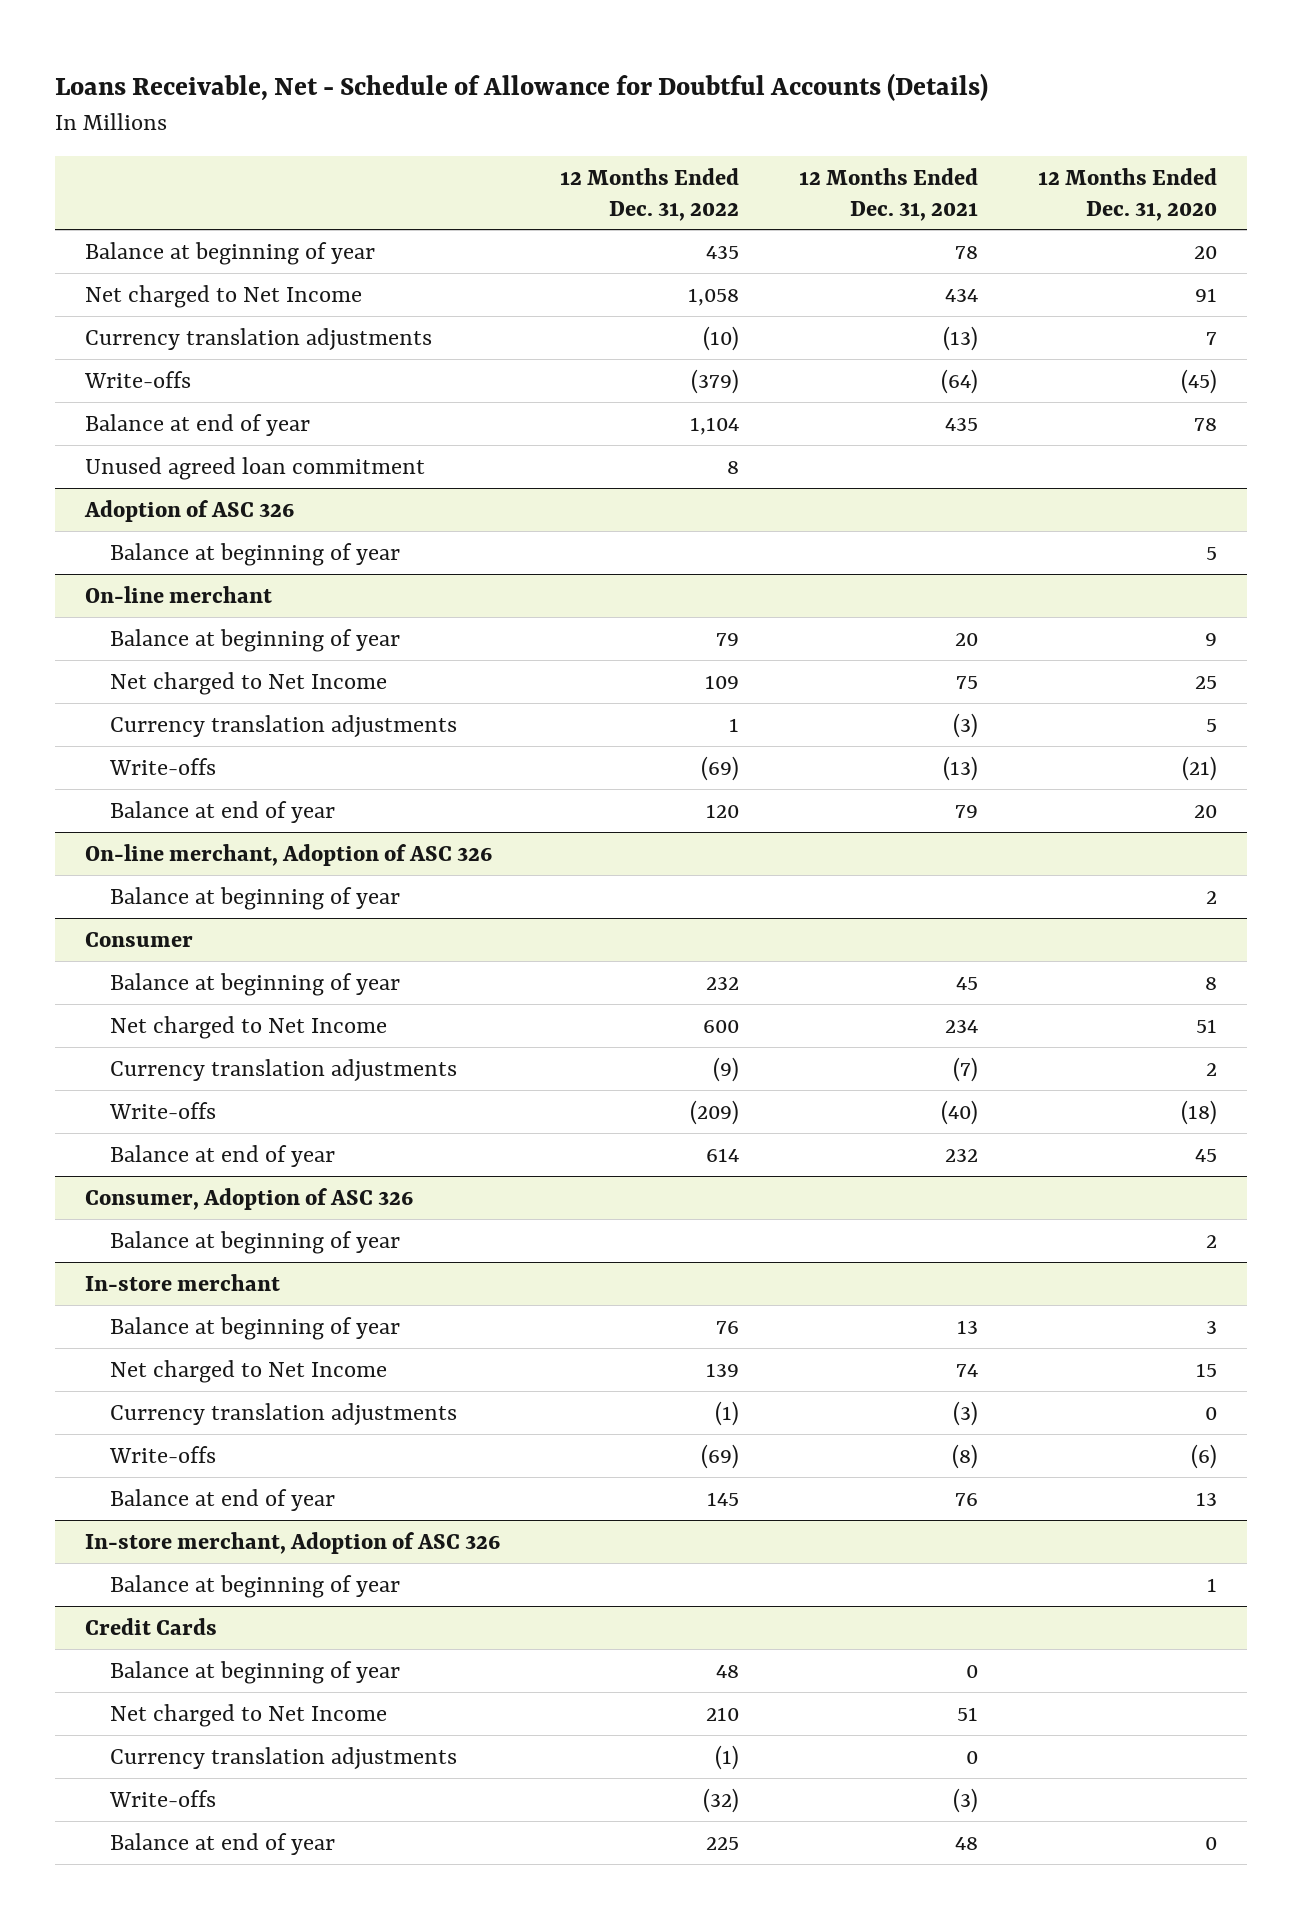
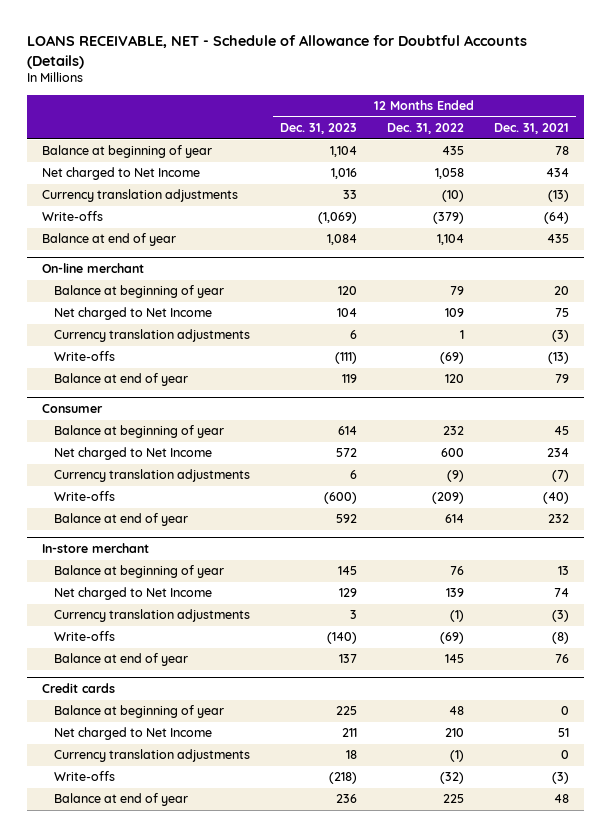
[54,73,988,102] Loans Receivable, Net - Schedule of Allowance for Doubtful Accounts (Details) -> [26,35,527,69] LOANS RECEIVABLE, NET - Schedule of Allowance for Doubtful Accounts (Details)
[1037,167,1217,221] 12 Months Ended Dec. 31, 2020 -> none
none -> [280,123,358,135] Dec. 31, 2023
[84,456,425,480] Unused agreed loan commitment -> none
[83,499,294,522] Adoption of ASC 326 -> none
[109,542,400,566] Balance at beginning of year -> none
[84,843,492,866] On-line merchant, Adoption of ASC 326 -> none
[109,886,400,910] Balance at beginning of year -> none
[84,1187,413,1210] Consumer, Adoption of ASC 326 -> none
[109,1230,400,1254] Balance at beginning of year -> none
[84,1531,500,1554] In-store merchant, Adoption of ASC 326 -> none
[109,1574,400,1598] Balance at beginning of year -> none
[84,1617,217,1635] Credit Cards -> [41,683,115,694] Credit cards

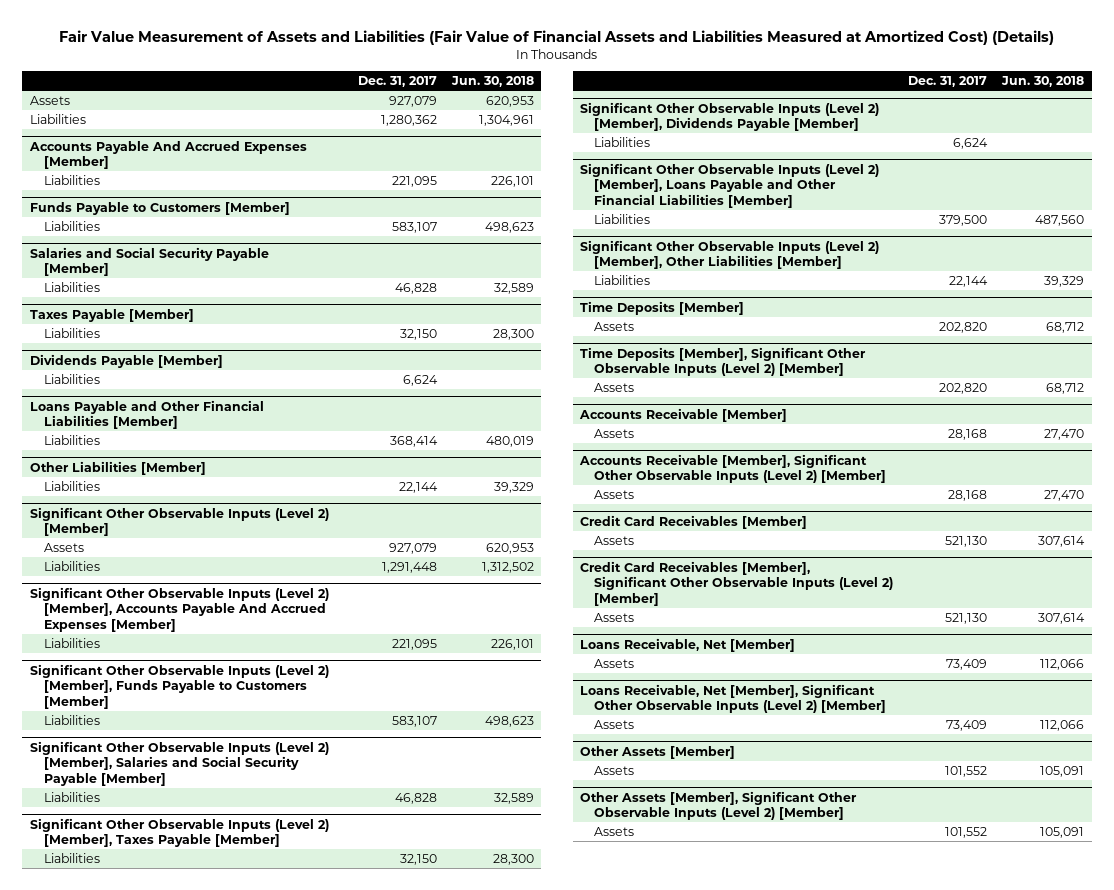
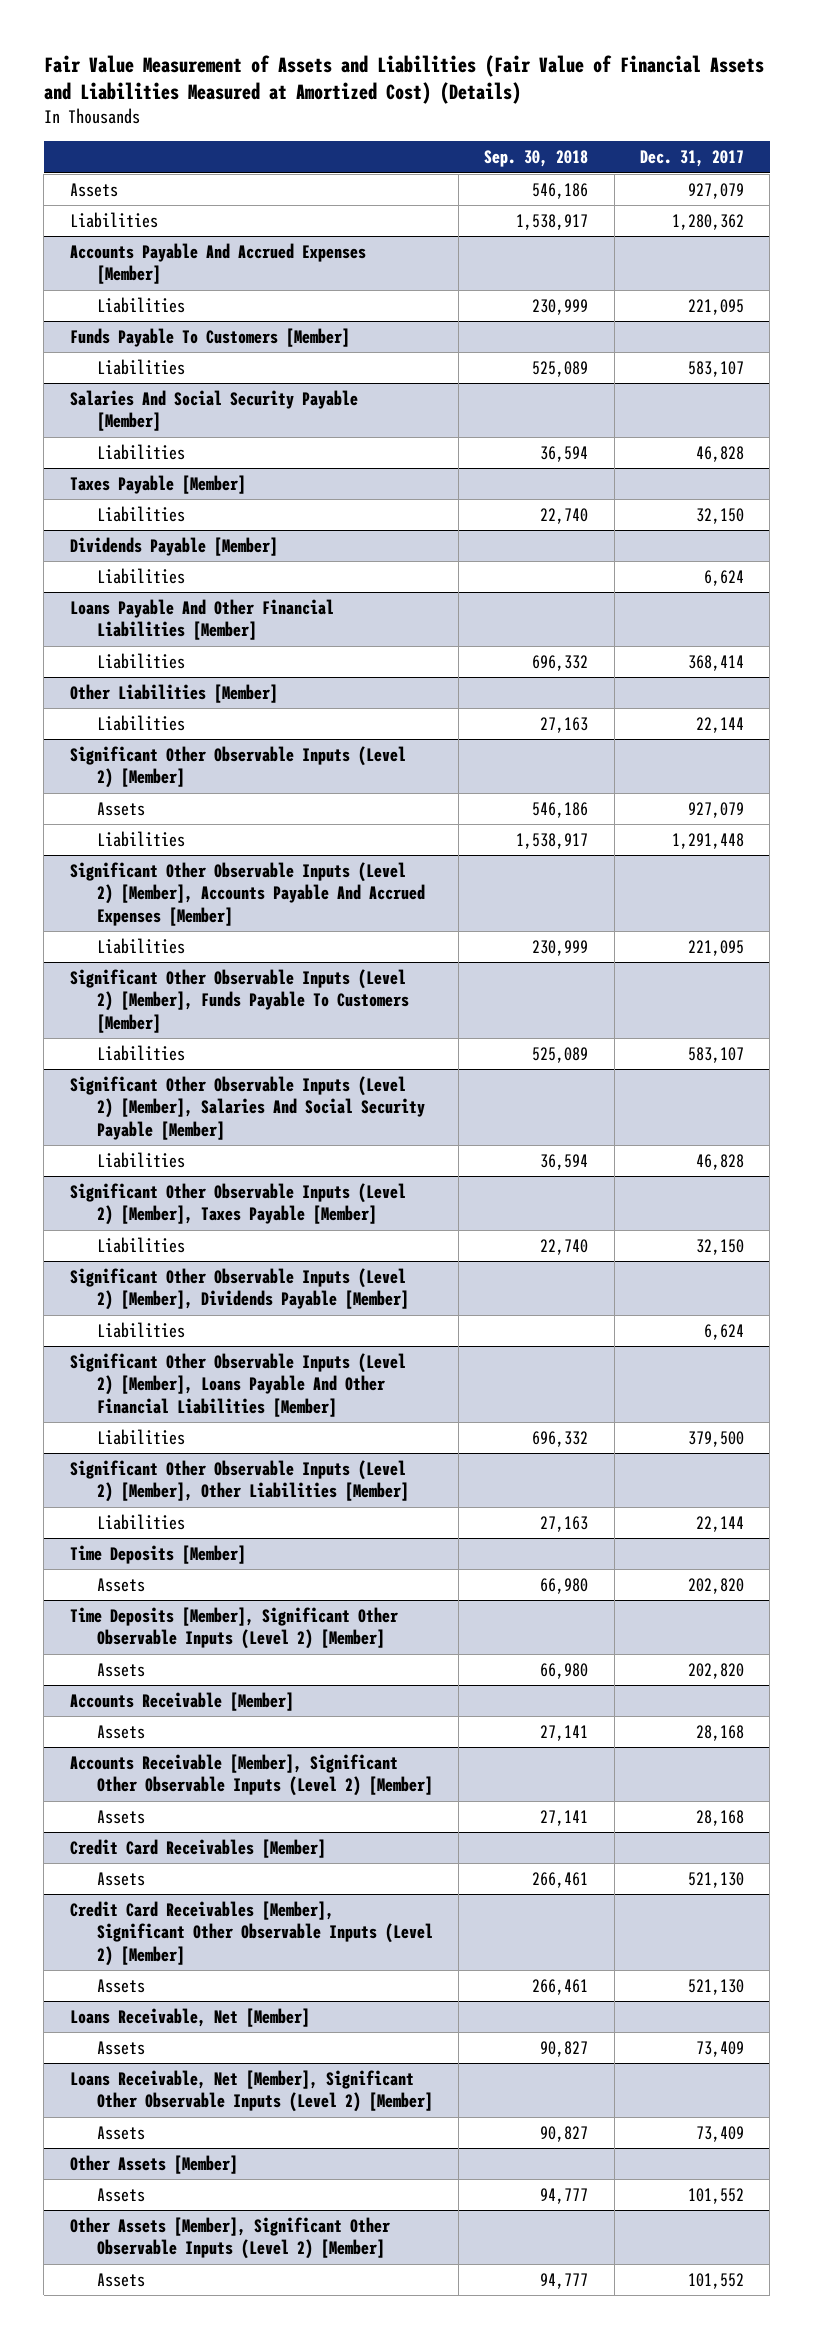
[450,76,534,88] Jun. 30, 2018 -> none
none -> [484,150,589,168] Sep. 30, 2018
[29,201,290,215] Funds Payable to Customers [Member] -> [69,327,350,347] Funds Payable To Customers [Member]
[29,246,269,277] Salaries and Social Security Payable [Member] -> [69,389,358,432] Salaries And Social Security Payable [Member]
[29,399,264,430] Loans Payable and Other Financial Liabilities [Member] -> [69,598,334,641] Loans Payable And Other Financial Liabilities [Member]
[29,663,329,709] Significant Other Observable Inputs (Level 2) [Member], Funds Payable to Customers [Member] -> [69,968,409,1033] Significant Other Observable Inputs (Level 2) [Member], Funds Payable To Customers [Member]
[29,740,329,786] Significant Other Observable Inputs (Level 2) [Member], Salaries and Social Security Payable [Member] -> [69,1075,425,1140] Significant Other Observable Inputs (Level 2) [Member], Salaries And Social Security Payable [Member]
[580,162,880,208] Significant Other Observable Inputs (Level 2) [Member], Loans Payable and Other Financial Liabilities [Member] -> [69,1352,406,1417] Significant Other Observable Inputs (Level 2) [Member], Loans Payable And Other Financial Liabilities [Member]

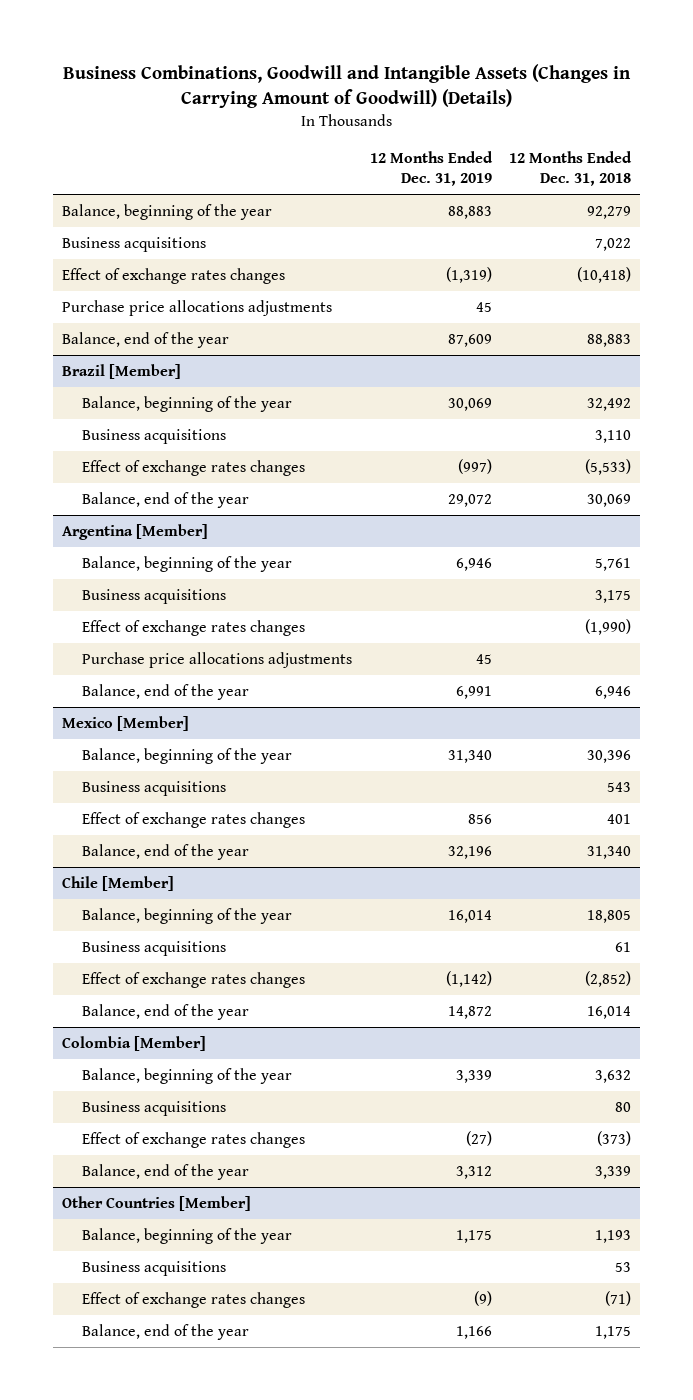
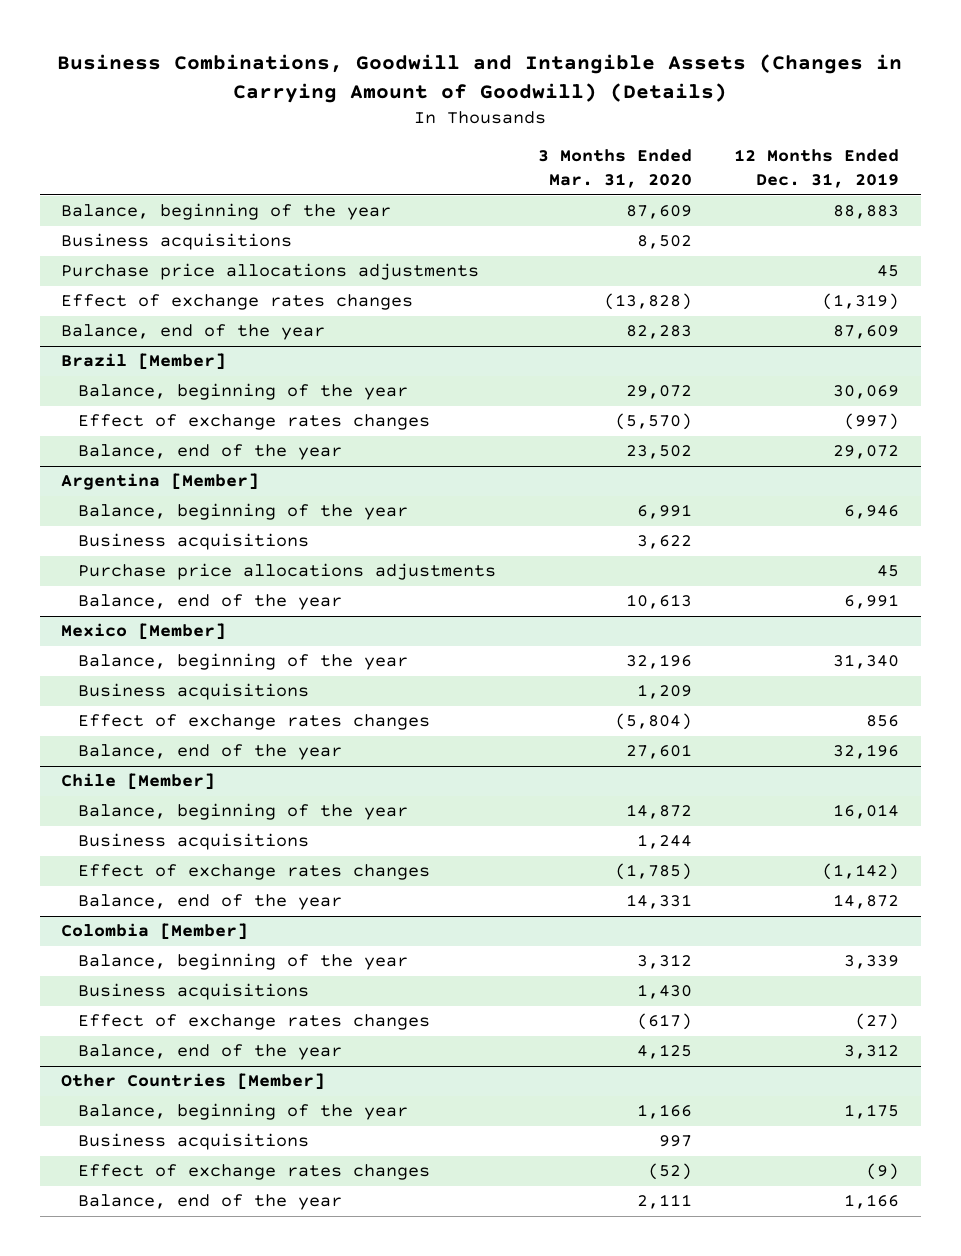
[509,151,633,186] 12 Months Ended Dec. 31, 2018 -> none
none -> [538,149,693,189] 3 Months Ended Mar. 31, 2020
[62,268,286,285] Effect of exchange rates changes -> [61,294,414,311] Effect of exchange rates changes
[82,429,227,445] Business acquisitions -> none
[82,620,306,637] Effect of exchange rates changes -> none

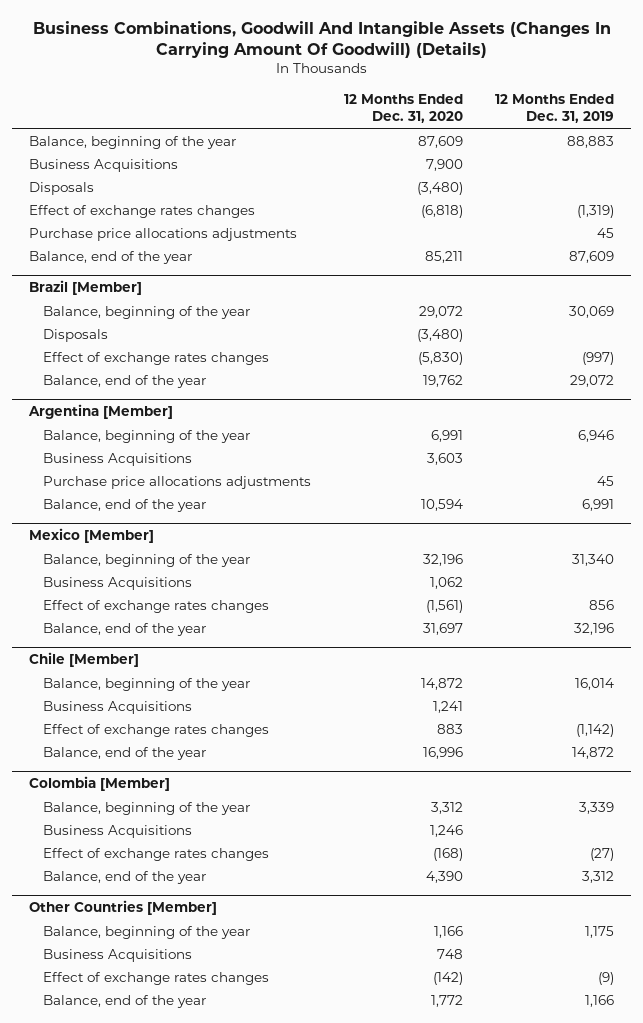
[57,53,903,103] Business Combinations, Goodwill and Intangible Assets (Changes in Carrying Amount of Goodwill) (Details) -> [32,20,611,58] Business Combinations, Goodwill And Intangible Assets (Changes In Carrying Amount Of Goodwill) (Details)
[538,149,693,189] 3 Months Ended Mar. 31, 2020 -> none
none -> [343,93,463,124] 12 Months Ended Dec. 31, 2020
[61,233,293,251] Business acquisitions -> [28,158,178,172] Business Acquisitions
none -> [28,181,94,195] Disposals
[61,263,480,281] Purchase price allocations adjustments -> [28,227,297,241] Purchase price allocations adjustments
none -> [42,328,108,342] Disposals
[77,533,309,551] Business acquisitions -> [42,452,192,466] Business Acquisitions
[77,683,309,701] Business acquisitions -> [42,576,192,590] Business Acquisitions
[77,833,309,851] Business acquisitions -> [42,700,192,714] Business Acquisitions
[77,983,309,1001] Business acquisitions -> [42,824,192,838] Business Acquisitions
[77,1133,309,1151] Business acquisitions -> [42,948,192,962] Business Acquisitions

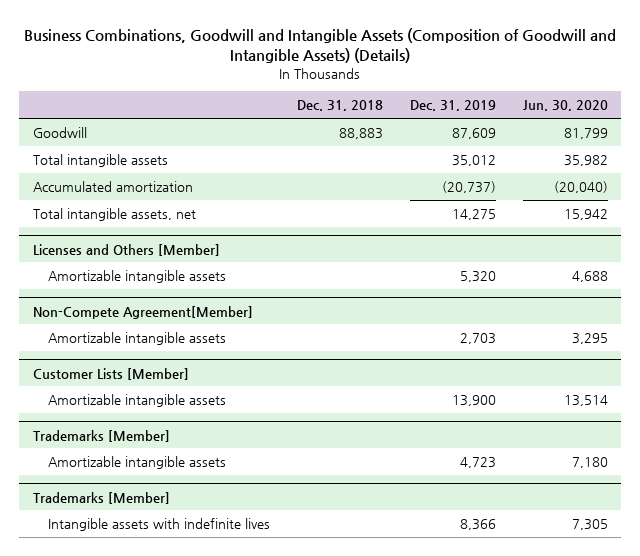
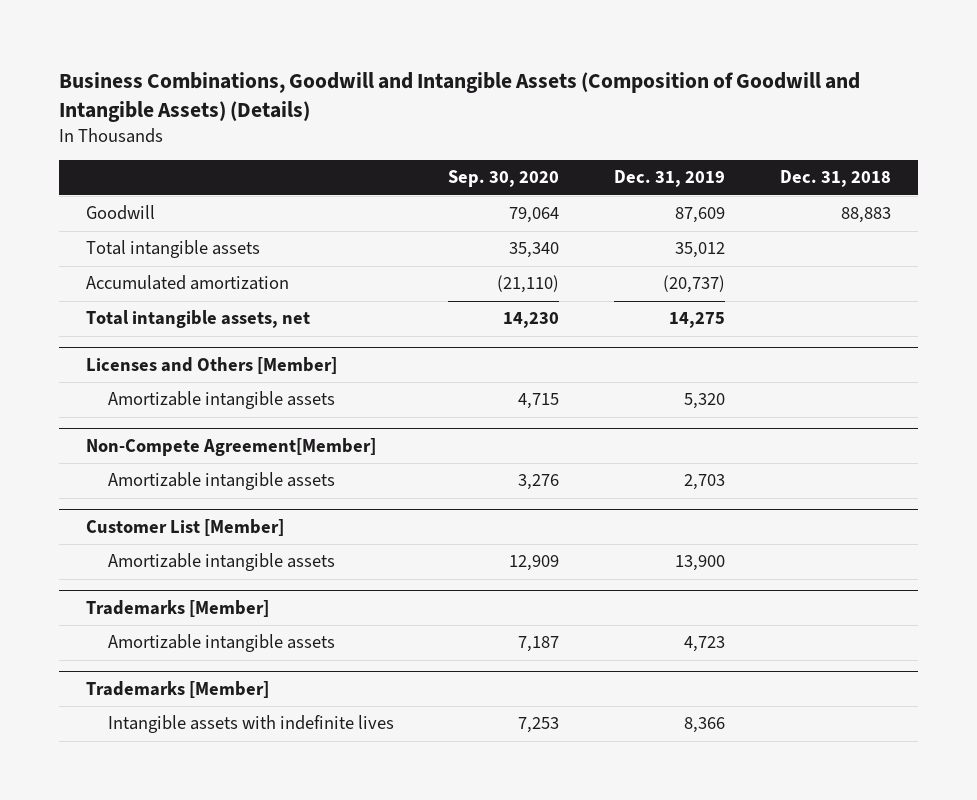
[522,100,608,112] Jun. 30, 2020 -> none
none -> [448,170,560,188] Sep. 30, 2020
[32,367,189,380] Customer Lists [Member] -> [86,519,285,537] Customer List [Member]

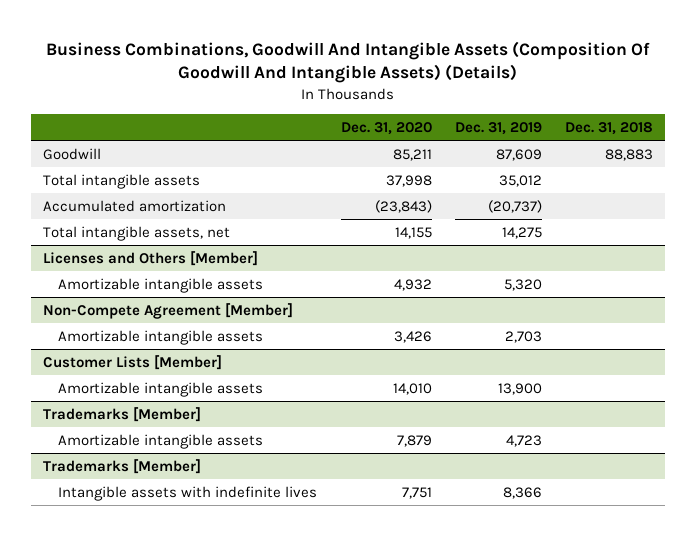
[59,71,861,122] Business Combinations, Goodwill and Intangible Assets (Composition of Goodwill and Intangible Assets) (Details) -> [45,40,650,84] Business Combinations, Goodwill And Intangible Assets (Composition Of Goodwill And Intangible Assets) (Details)
[448,170,560,188] Sep. 30, 2020 -> none
none -> [340,121,432,135] Dec. 31, 2020
[86,438,377,457] Non-Compete Agreement[Member] -> [43,302,294,319] Non-Compete Agreement [Member]
[86,519,285,537] Customer List [Member] -> [43,354,223,370] Customer Lists [Member]

